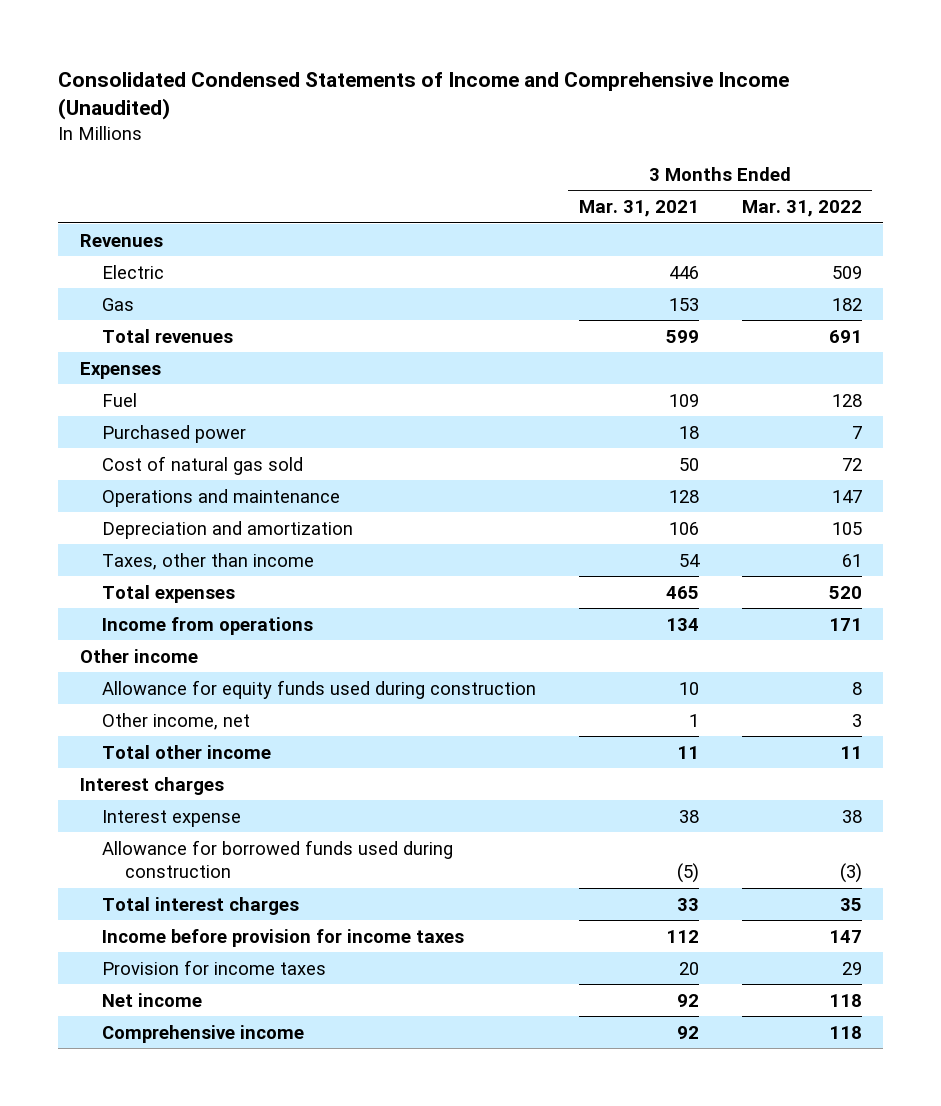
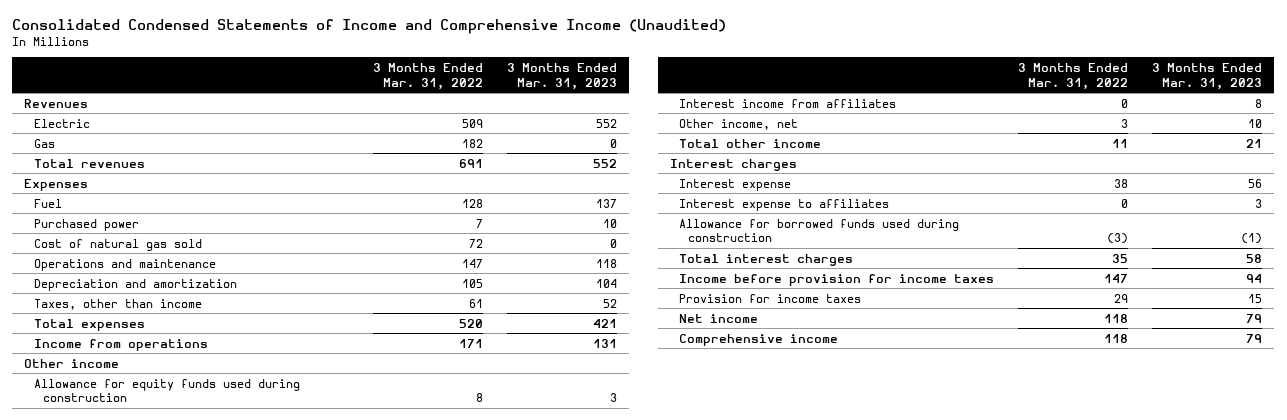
[578,200,699,218] Mar. 31, 2021 -> none
none -> [506,62,617,90] 3 Months Ended Mar. 31, 2023
none -> [679,98,897,108] Interest income from affiliates
none -> [679,198,890,211] Interest expense to affiliates

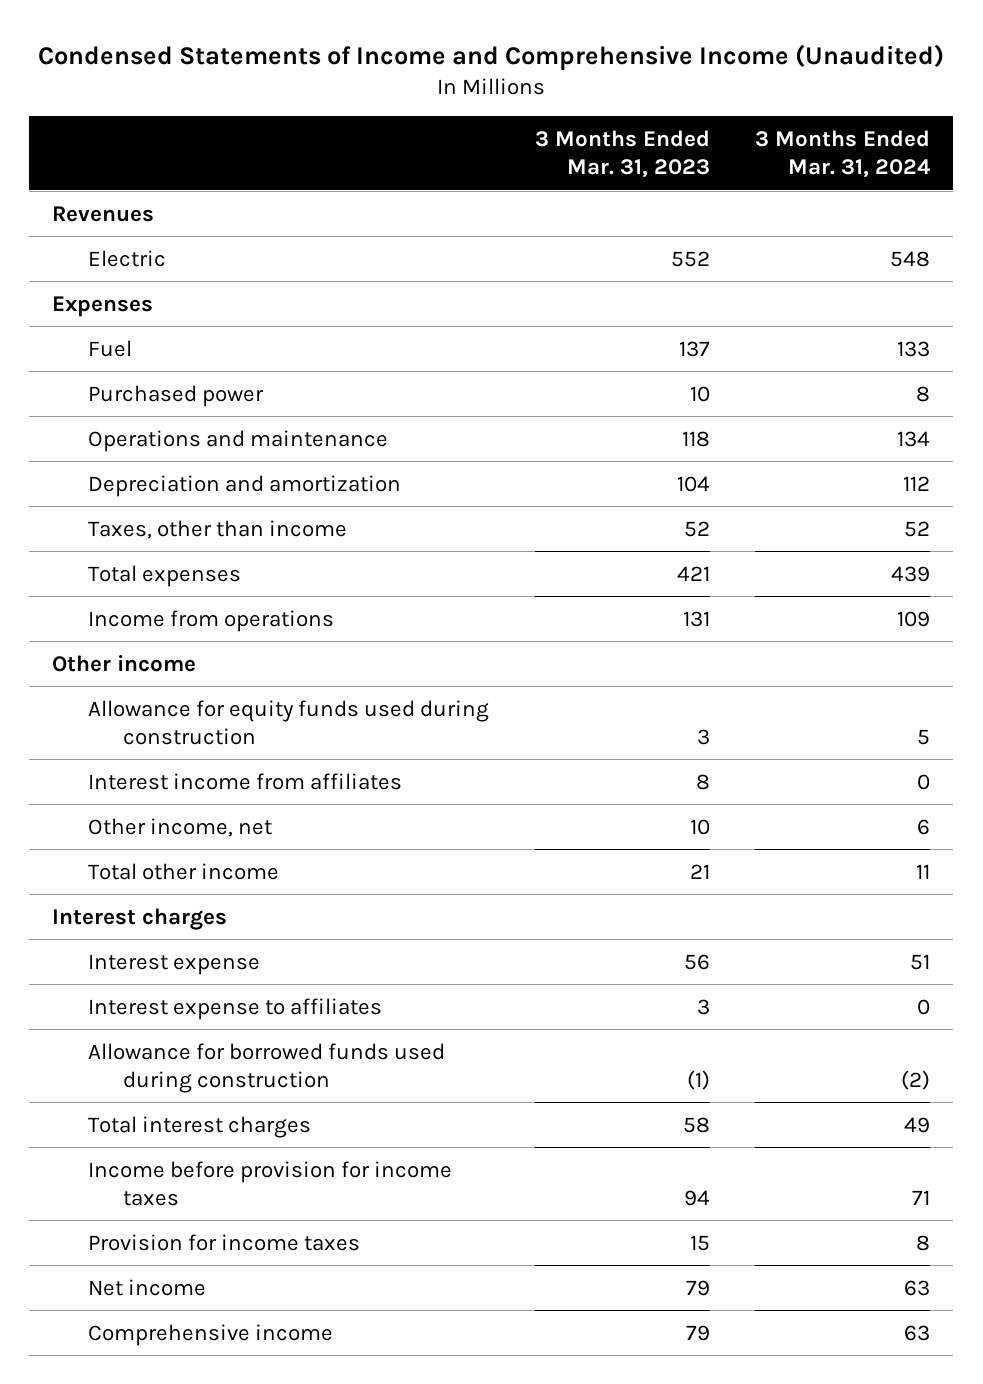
[12,19,727,35] Consolidated Condensed Statements of Income and Comprehensive Income (Unaudited) -> [38,43,945,71] Condensed Statements of Income and Comprehensive Income (Unaudited)
[372,62,483,90] 3 Months Ended Mar. 31, 2022 -> none
none -> [755,129,932,179] 3 Months Ended Mar. 31, 2024
[33,138,55,148] Gas -> none
[33,158,145,168] Total revenues -> none
[33,238,202,251] Cost of natural gas sold -> none

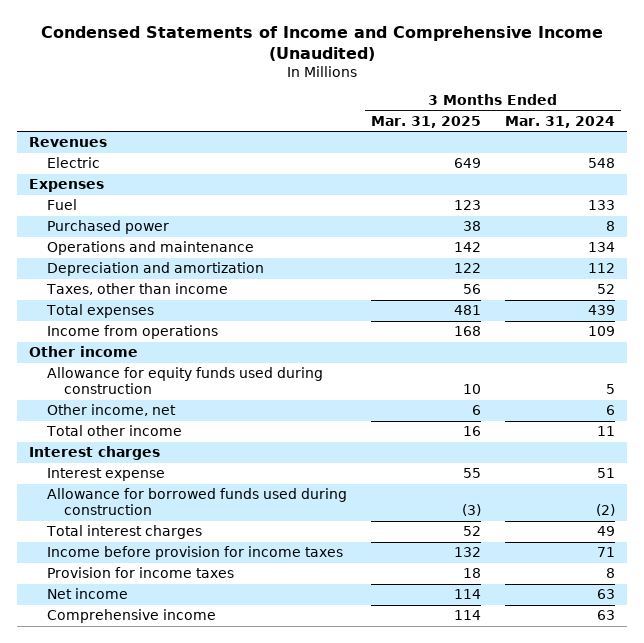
[534,129,710,179] 3 Months Ended Mar. 31, 2023 -> none
none -> [370,116,481,129] Mar. 31, 2025
[87,772,402,790] Interest income from affiliates -> none
[87,997,382,1020] Interest expense to affiliates -> none

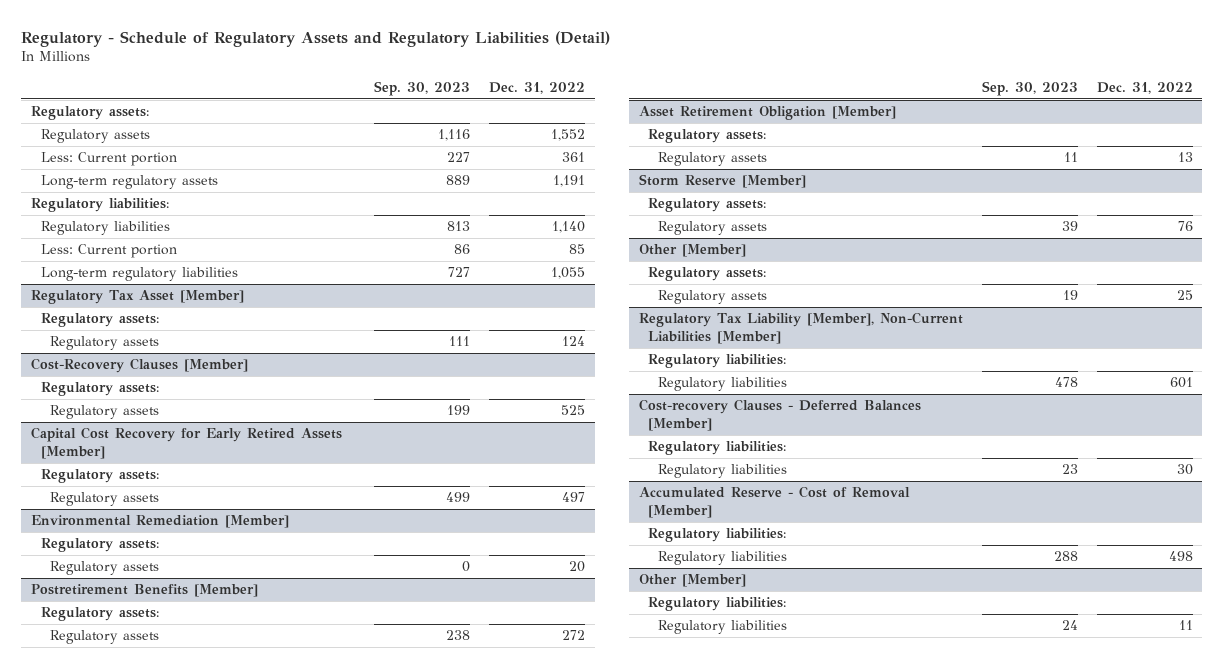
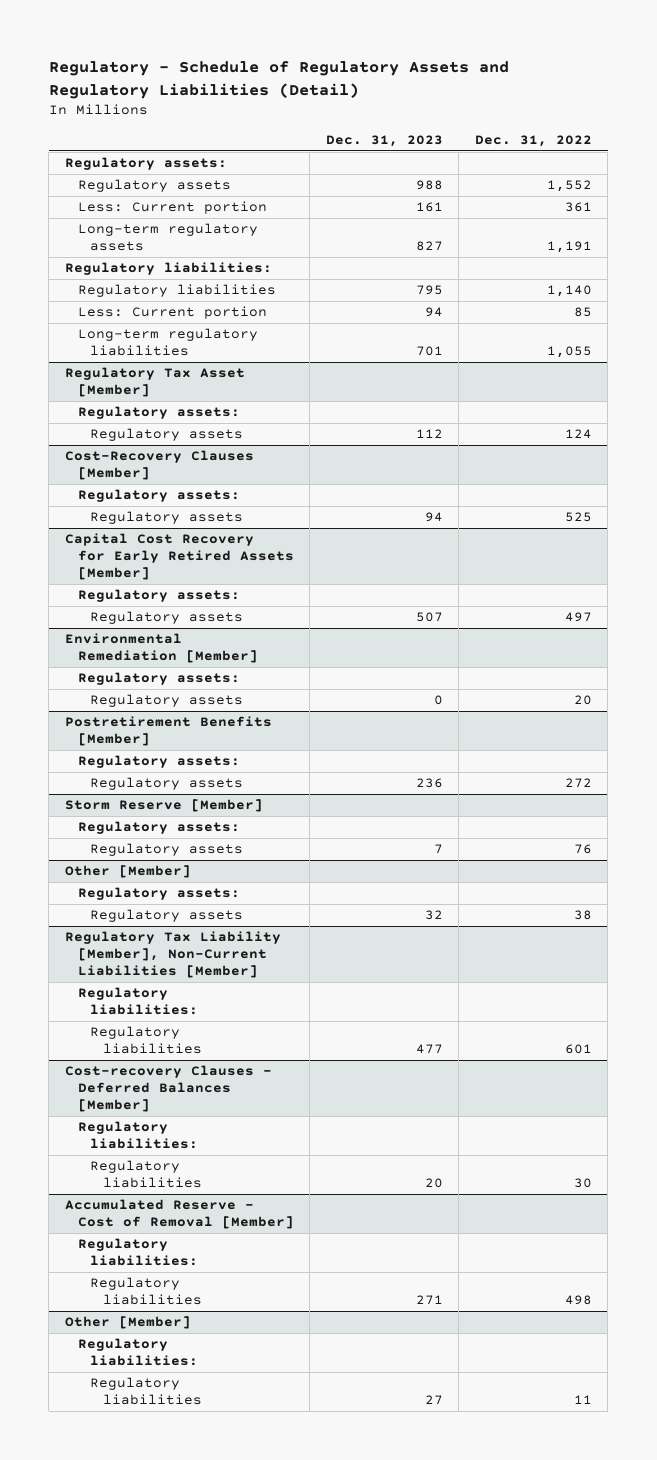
[373,80,470,96] Sep. 30, 2023 -> none
none -> [325,135,443,148] Dec. 31, 2023
[638,106,896,121] Asset Retirement Obligation [Member] -> none
[648,129,767,144] Regulatory assets: -> none
[658,152,768,167] Regulatory assets -> none
[1176,290,1193,301] 25 -> [573,910,592,921] 38

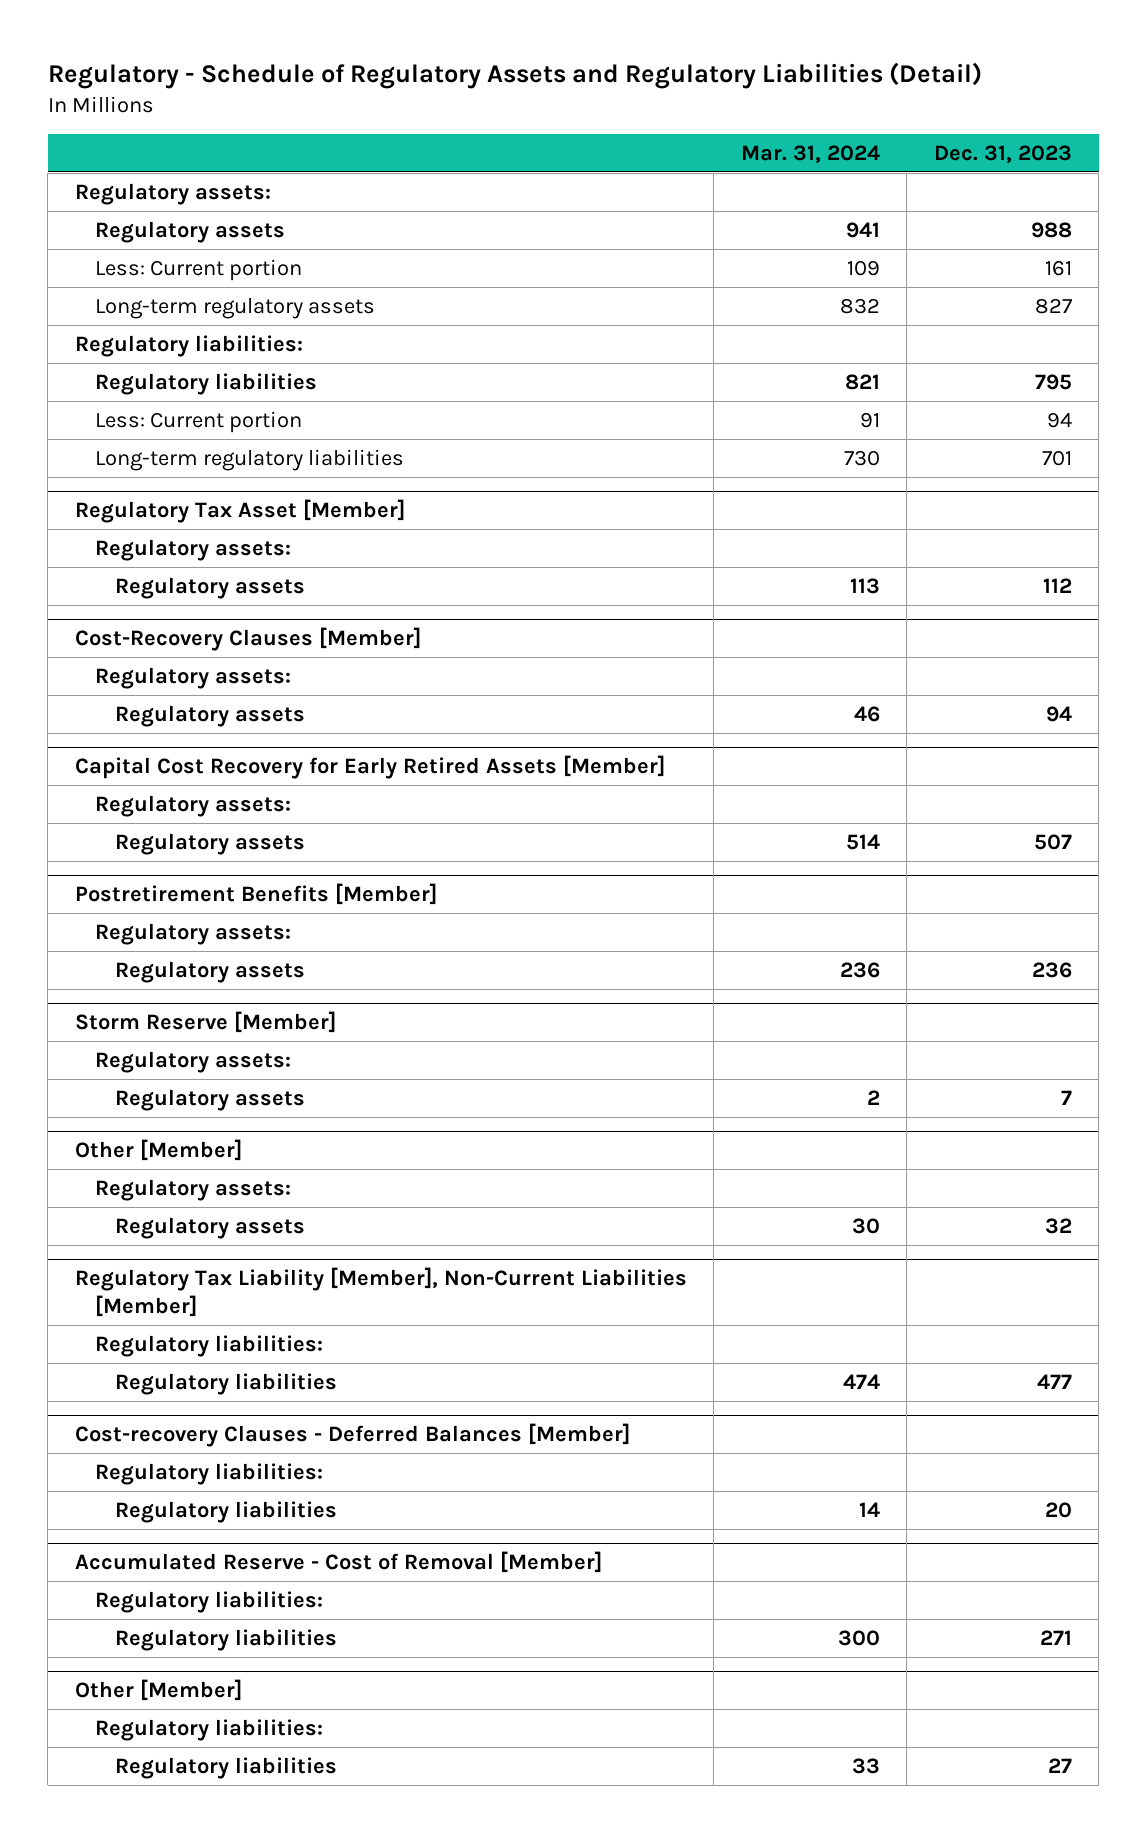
[474,135,592,148] Dec. 31, 2022 -> none
none -> [740,144,880,163] Mar. 31, 2024
[64,633,258,664] Environmental Remediation [Member] -> none
[77,672,240,686] Regulatory assets: -> none
[90,694,244,708] Regulatory assets -> none

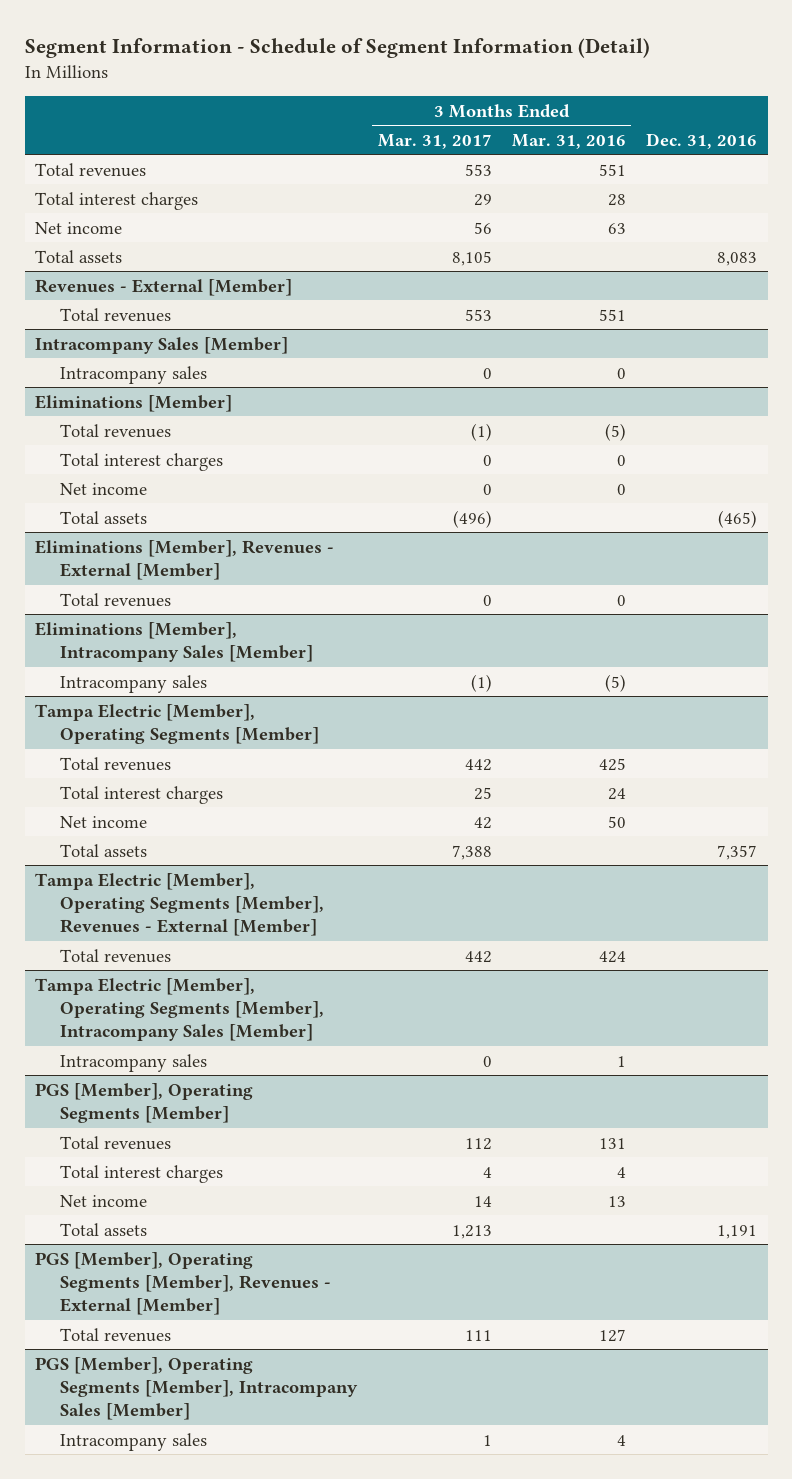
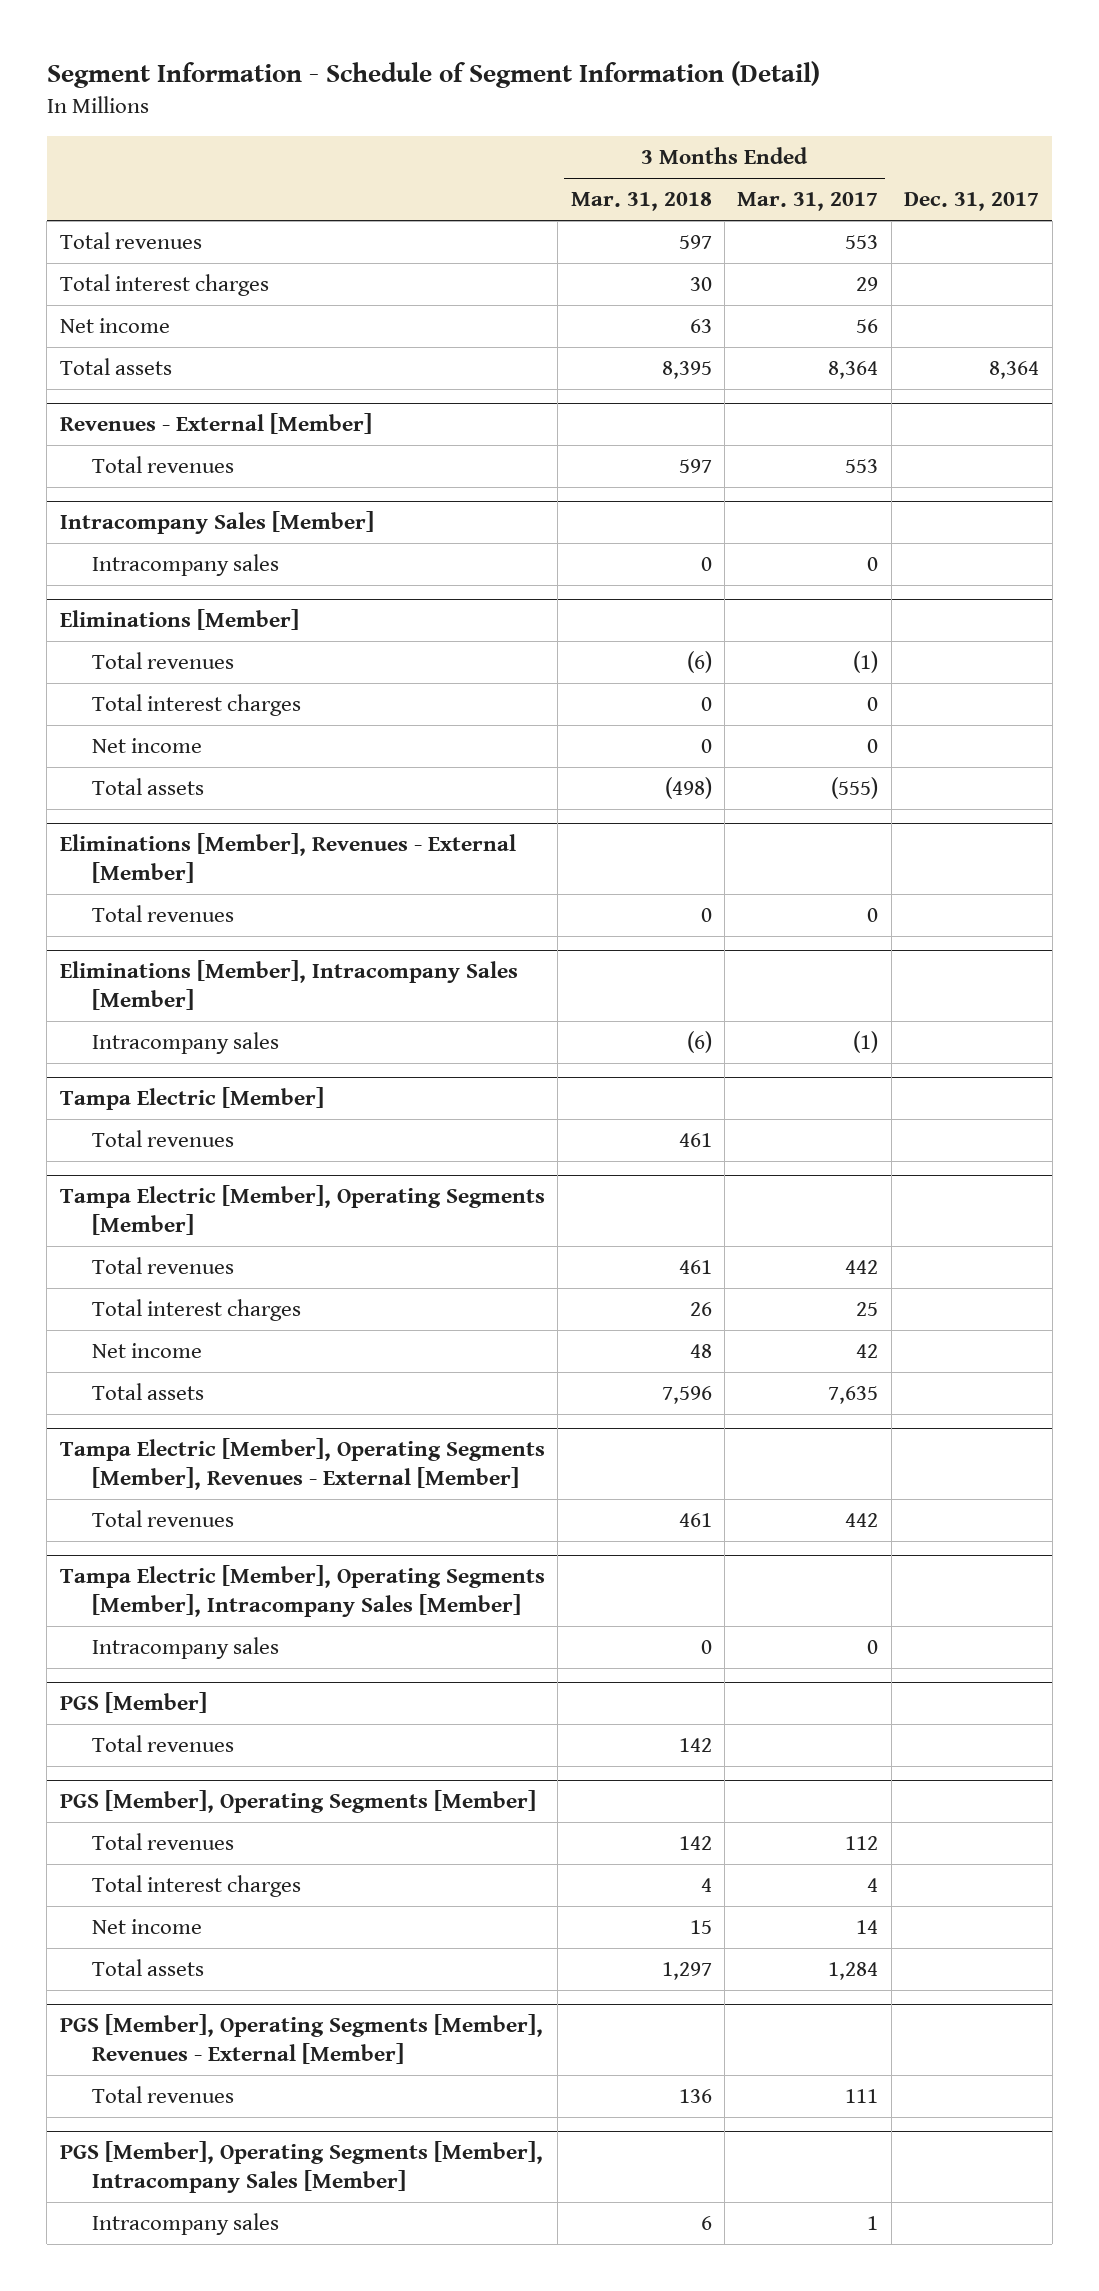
[511,133,626,149] Mar. 31, 2016 -> none
[646,132,758,149] Dec. 31, 2016 -> none
none -> [570,192,712,212] Mar. 31, 2018
none -> [904,192,1040,212] Dec. 31, 2017
[451,250,492,266] 8,105 -> [828,361,879,380] 8,364
[452,509,492,528] (496) -> [831,777,879,800] (555)
none -> [59,1087,324,1111] Tampa Electric [Member]
none -> [91,1130,234,1148] Total revenues
[451,844,492,860] 7,388 -> [828,1386,879,1405] 7,635
none -> [59,1692,207,1714] PGS [Member]
none -> [91,1735,234,1753] Total revenues
[451,1224,492,1239] 1,213 -> [828,1962,879,1981] 1,284

